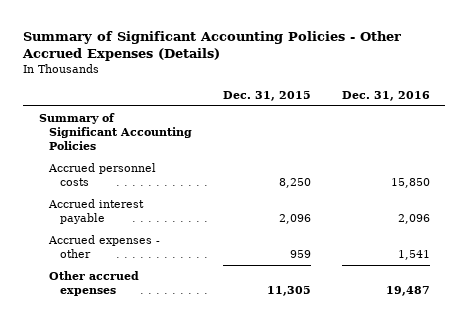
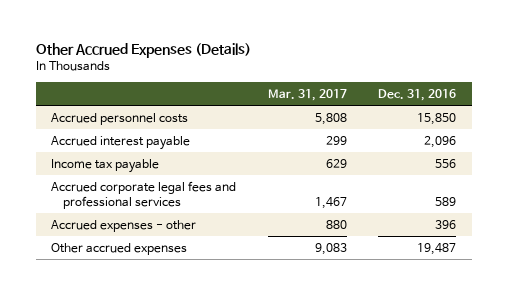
[22,30,402,61] Summary of Significant Accounting Policies - Other Accrued Expenses (Details) -> [35,43,251,59] Other Accrued Expenses (Details)
[223,90,312,101] Dec. 31, 2015 -> none
none -> [267,88,347,101] Mar. 31, 2017
[38,113,193,151] Summary of Significant Accounting Policies -> none
none -> [51,158,160,173] Income tax payable
none -> [51,180,237,209] Accrued corporate legal fees and professional services
[397,250,430,261] 1,541 -> [435,219,457,229] 396

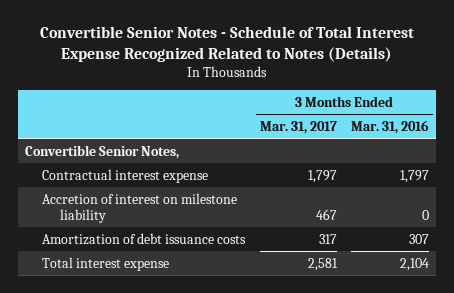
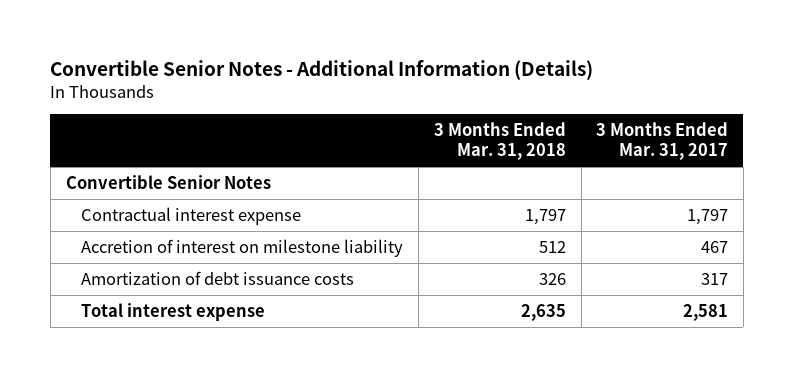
[39,26,414,62] Convertible Senior Notes - Schedule of Total Interest Expense Recognized Related to Notes (Details) -> [50,59,594,80] Convertible Senior Notes - Additional Information (Details)
[350,119,429,134] Mar. 31, 2016 -> none
none -> [433,122,566,161] 3 Months Ended Mar. 31, 2018
[24,144,179,159] Convertible Senior Notes, -> [65,174,271,189] Convertible Senior Notes

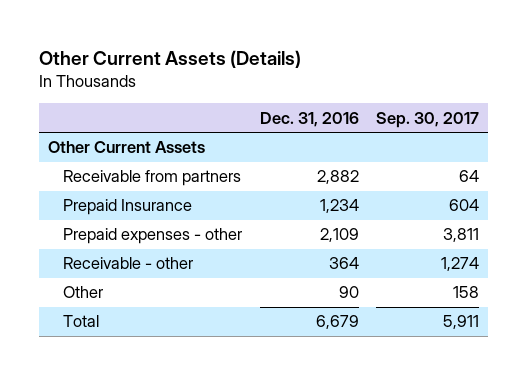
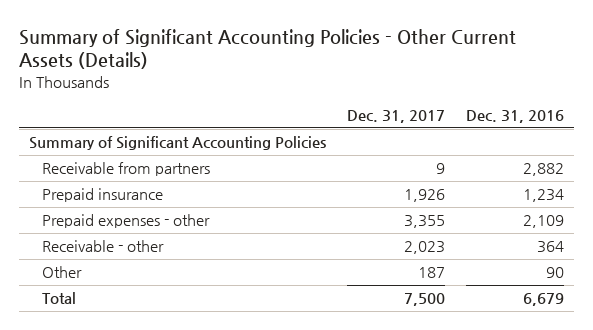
[38,49,301,68] Other Current Assets (Details) -> [19,28,517,70] Summary of Significant Accounting Policies - Other Current Assets (Details)
[376,111,480,128] Sep. 30, 2017 -> none
none -> [347,110,446,124] Dec. 31, 2017
[47,141,205,154] Other Current Assets -> none
none -> [29,136,327,151] Summary of Significant Accounting Policies
[62,199,192,216] Prepaid Insurance -> [41,188,163,203] Prepaid insurance

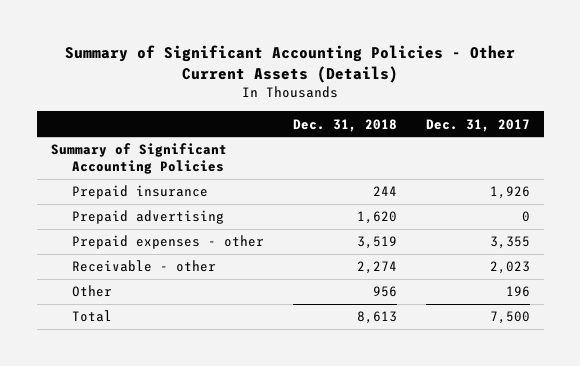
[465,110,564,124] Dec. 31, 2016 -> none
none -> [292,118,397,132] Dec. 31, 2018
[41,162,210,177] Receivable from partners -> none
none -> [72,210,225,225] Prepaid advertising
[418,267,446,279] 187 -> [505,286,530,298] 196

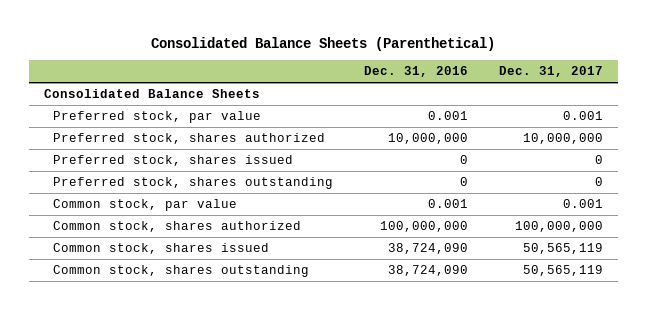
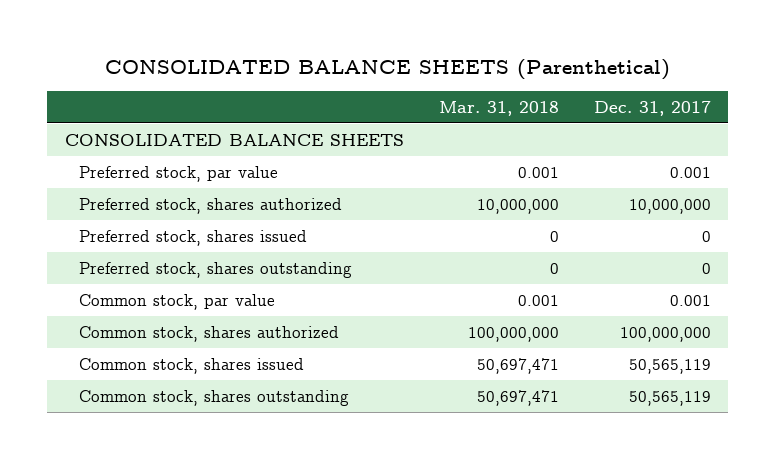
[151,36,496,51] Consolidated Balance Sheets (Parenthetical) -> [104,58,670,80] CONSOLIDATED BALANCE SHEETS (Parenthetical)
[363,66,468,78] Dec. 31, 2016 -> none
none -> [438,100,559,116] Mar. 31, 2018
[44,89,261,99] Consolidated Balance Sheets -> [64,133,404,146] CONSOLIDATED BALANCE SHEETS

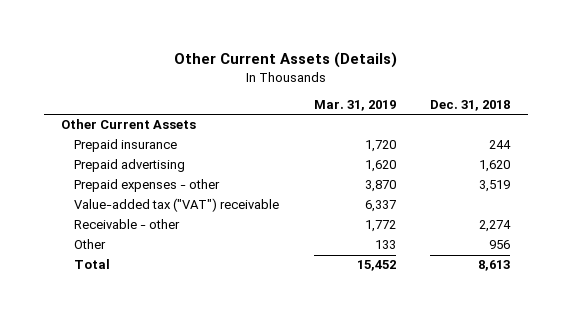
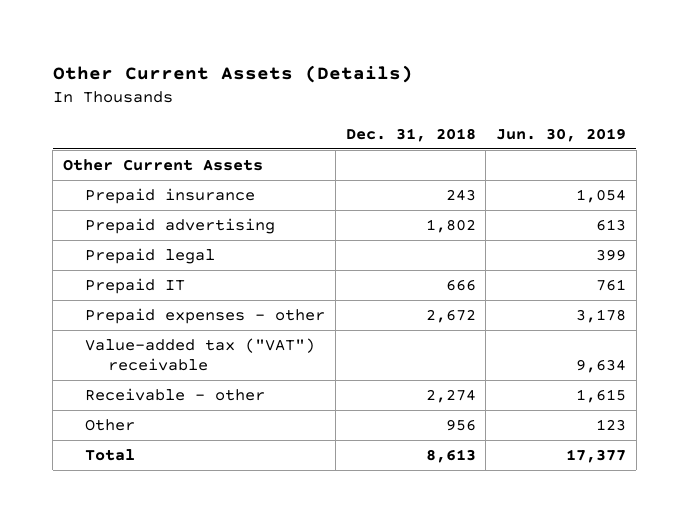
[313,100,396,112] Mar. 31, 2019 -> none
none -> [496,128,627,143] Jun. 30, 2019
[489,140,512,150] 244 -> [445,188,476,201] 243
[479,160,511,173] 1,620 -> [425,218,476,233] 1,802
none -> [85,247,216,264] Prepaid legal
none -> [85,277,186,294] Prepaid IT
[479,180,511,193] 3,519 -> [425,308,476,323] 2,672

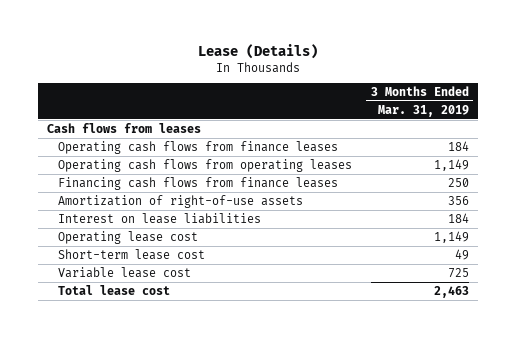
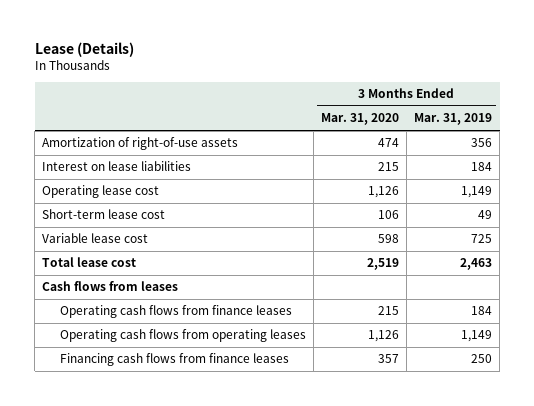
none -> [320,113,399,126] Mar. 31, 2020
[47,122,202,133] Cash flows from leases -> [42,281,179,292] Cash flows from leases
[58,140,339,154] Operating cash flows from finance leases -> [59,305,292,319] Operating cash flows from finance leases
[58,158,353,172] Operating cash flows from operating leases -> [59,329,306,343] Operating cash flows from operating leases
[58,176,339,190] Financing cash flows from finance leases -> [59,353,289,367] Financing cash flows from finance leases

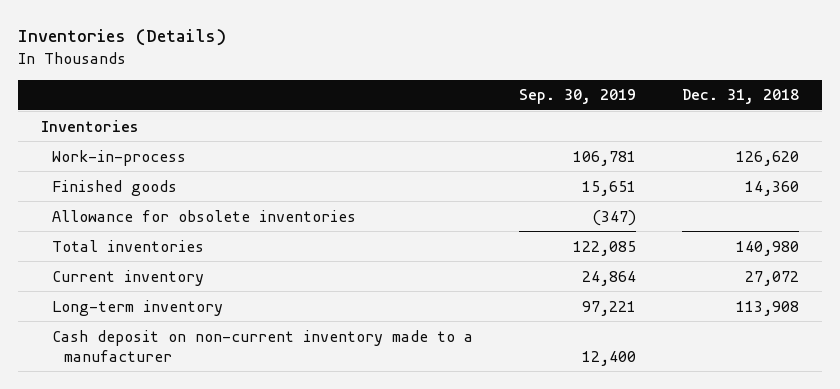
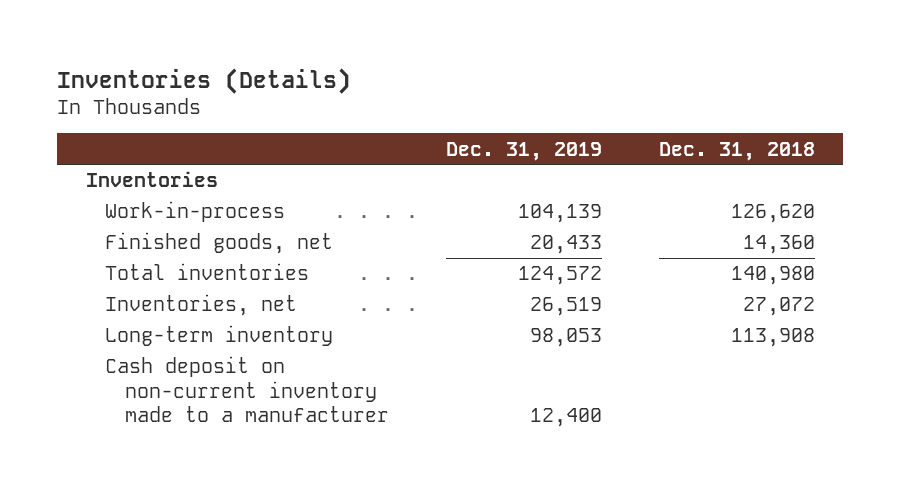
[519,89,637,105] Sep. 30, 2019 -> none
none -> [445,141,602,161] Dec. 31, 2019
[52,209,357,222] Allowance for obsolete inventories -> none
[52,179,178,196] Finished goods -> [105,232,334,255] Finished goods, net
[52,269,205,286] Current inventory -> [105,294,298,317] Inventories, net

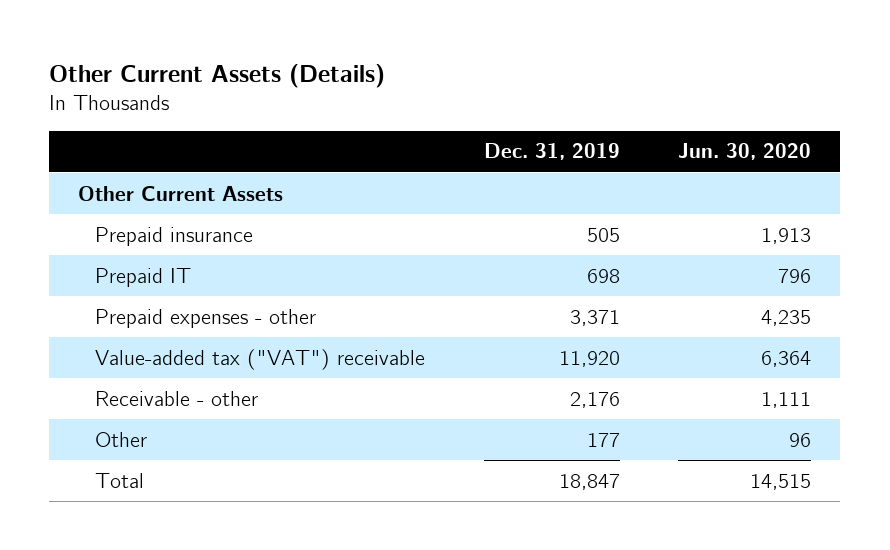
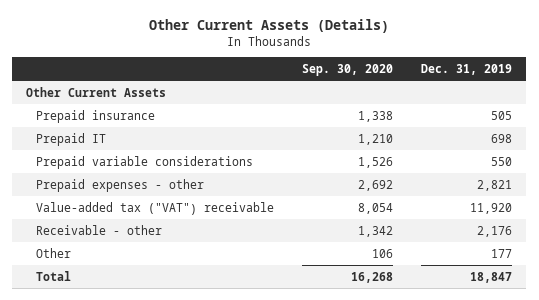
[678,143,812,161] Jun. 30, 2020 -> none
none -> [302,63,394,76] Sep. 30, 2020
none -> [35,155,253,169] Prepaid variable considerations
[569,309,620,326] 3,371 -> [477,179,513,191] 2,821

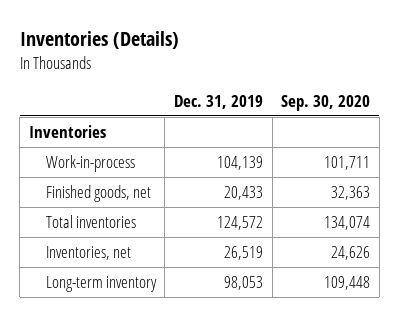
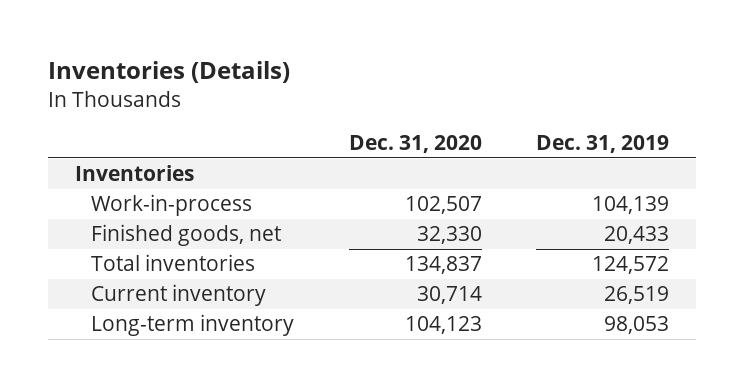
[281,94,371,111] Sep. 30, 2020 -> none
none -> [348,135,482,154] Dec. 31, 2020
[45,245,131,260] Inventories, net -> [91,284,267,307] Current inventory

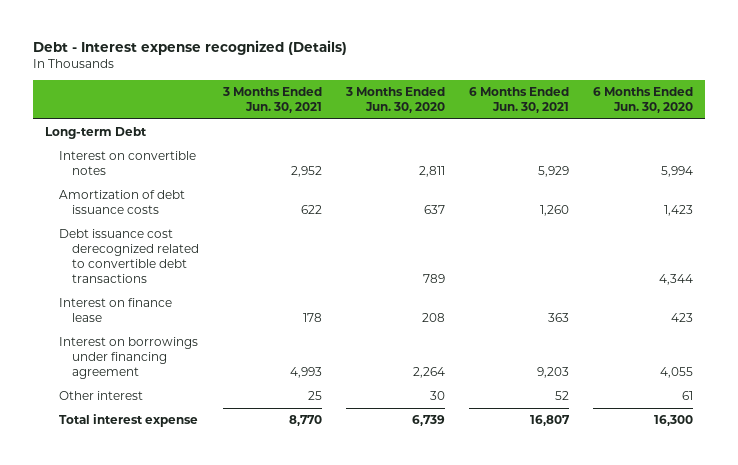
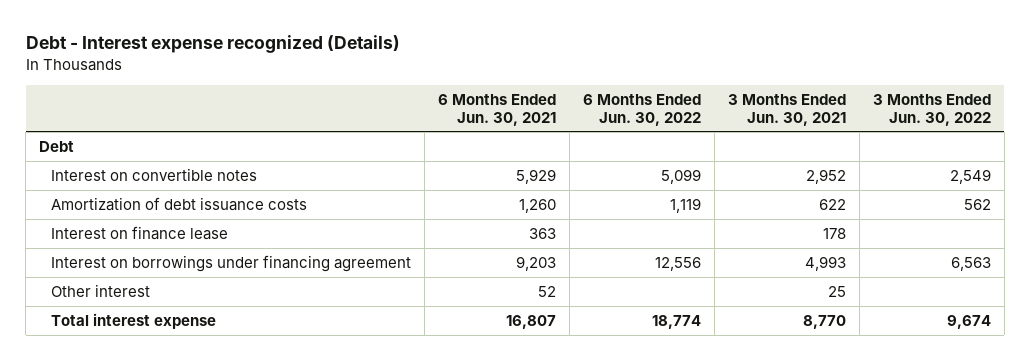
[345,86,446,113] 3 Months Ended Jun. 30, 2020 -> none
[593,86,694,113] 6 Months Ended Jun. 30, 2020 -> none
none -> [582,93,701,126] 6 Months Ended Jun. 30, 2022
none -> [872,93,991,126] 3 Months Ended Jun. 30, 2022
[45,127,148,140] Long-term Debt -> [39,140,75,152] Debt
[58,229,200,283] Debt issuance cost derecognized related to convertible debt transactions -> none

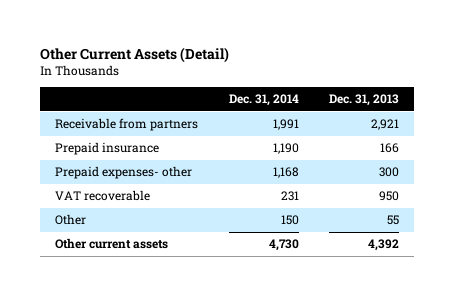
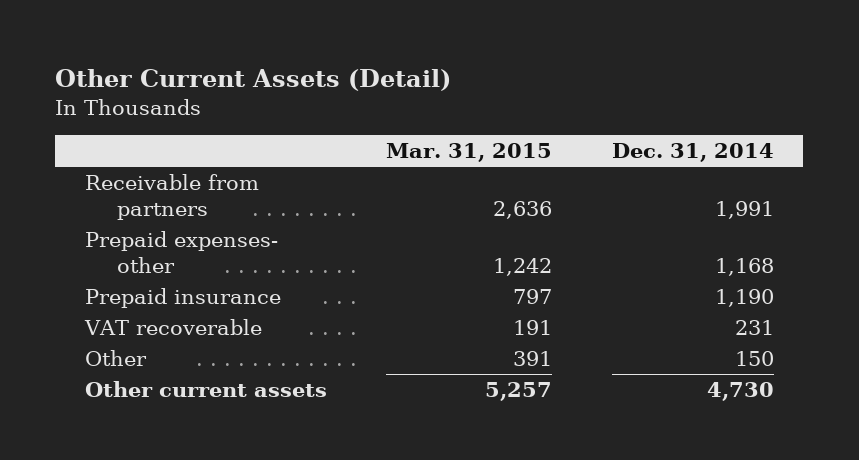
[329,94,400,107] Dec. 31, 2013 -> none
none -> [386,143,553,163] Mar. 31, 2015
[54,142,159,156] Prepaid insurance -> [85,288,282,309] Prepaid insurance

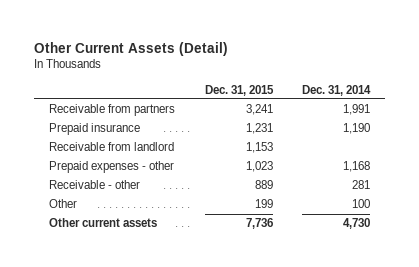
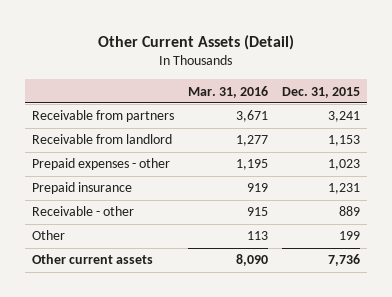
[302,84,372,96] Dec. 31, 2014 -> none
none -> [188,85,269,98] Mar. 31, 2016
[49,123,141,136] Prepaid insurance -> [32,182,133,195] Prepaid insurance

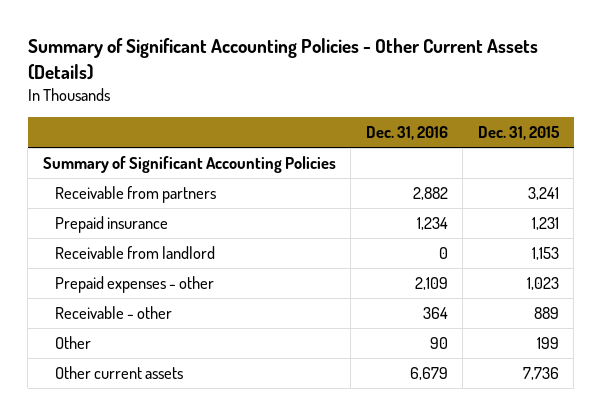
[98,34,295,50] Other Current Assets (Detail) -> [27,38,538,80] Summary of Significant Accounting Policies - Other Current Assets (Details)
[188,85,269,98] Mar. 31, 2016 -> none
none -> [365,126,448,141] Dec. 31, 2016
none -> [42,156,336,174] Summary of Significant Accounting Policies
[32,182,133,195] Prepaid insurance -> [54,216,168,234] Prepaid insurance

